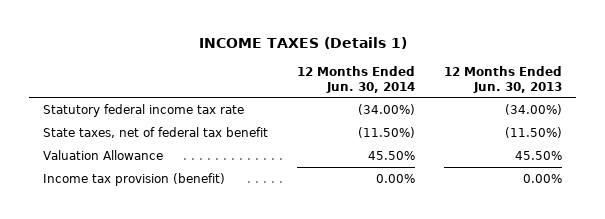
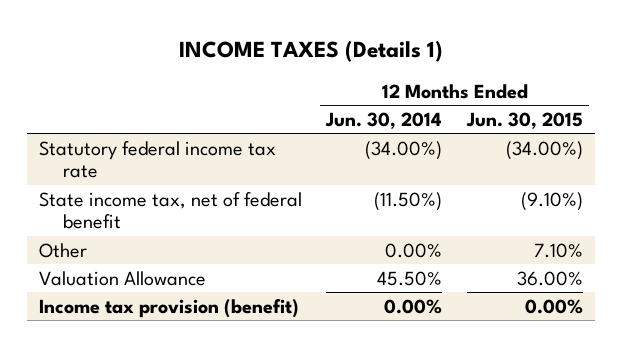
[443,65,562,93] 12 Months Ended Jun. 30, 2013 -> none
none -> [465,111,583,129] Jun. 30, 2015
[43,126,269,138] State taxes, net of federal tax benefit -> [38,191,302,230] State income tax, net of federal benefit
none -> [38,242,87,258] Other

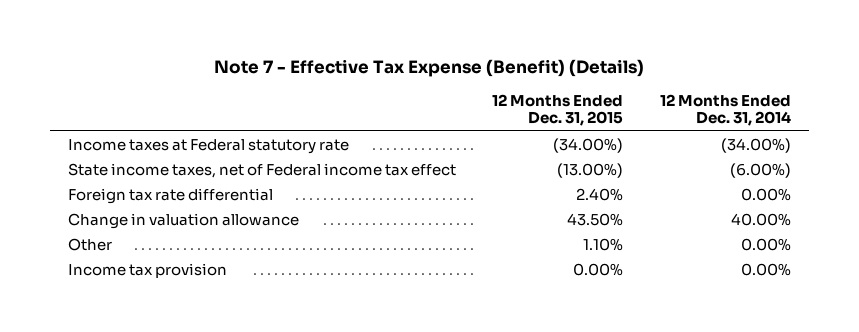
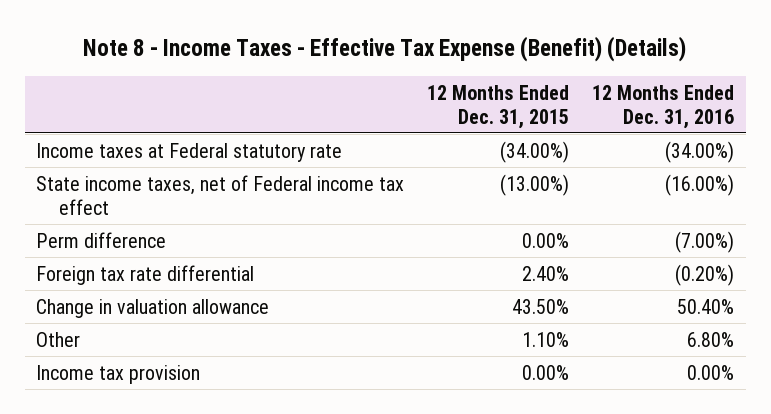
[214,58,645,77] Note 7 - Effective Tax Expense (Benefit) (Details) -> [83,35,687,62] Note 8 - Income Taxes - Effective Tax Expense (Benefit) (Details)
[659,93,791,127] 12 Months Ended Dec. 31, 2014 -> none
none -> [592,84,735,129] 12 Months Ended Dec. 31, 2016
none -> [36,231,167,248] Perm difference

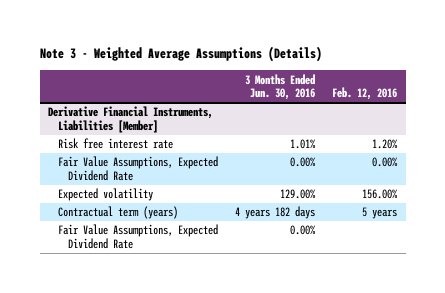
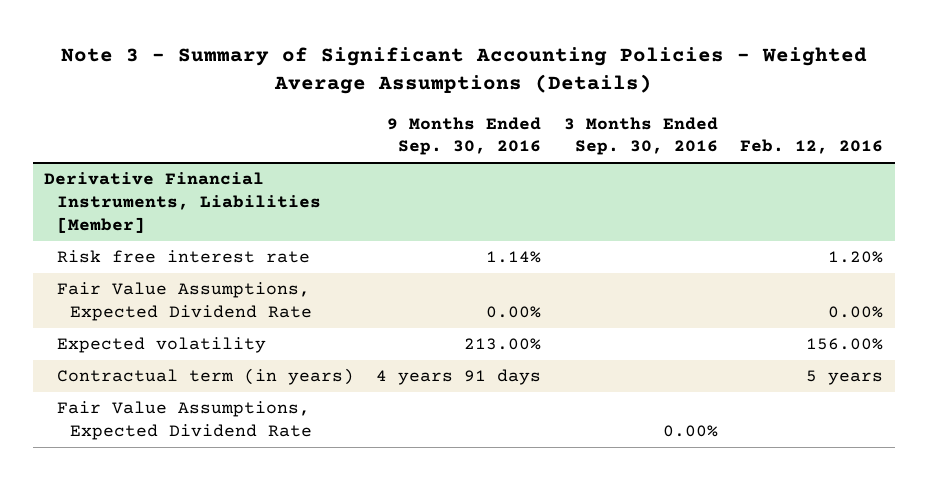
[39,46,322,63] Note 3 - Weighted Average Assumptions (Details) -> [60,46,867,95] Note 3 - Summary of Significant Accounting Policies - Weighted Average Assumptions (Details)
[245,73,316,101] 3 Months Ended Jun. 30, 2016 -> none
none -> [387,116,542,156] 9 Months Ended Sep. 30, 2016
none -> [563,116,718,156] 3 Months Ended Sep. 30, 2016
[58,206,179,220] Contractual term (years) -> [56,368,354,386] Contractual term (in years)

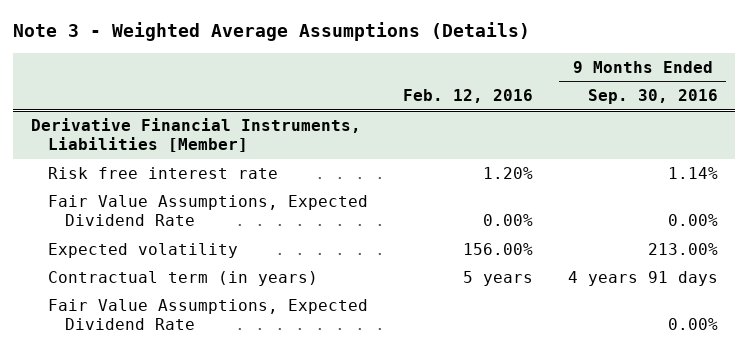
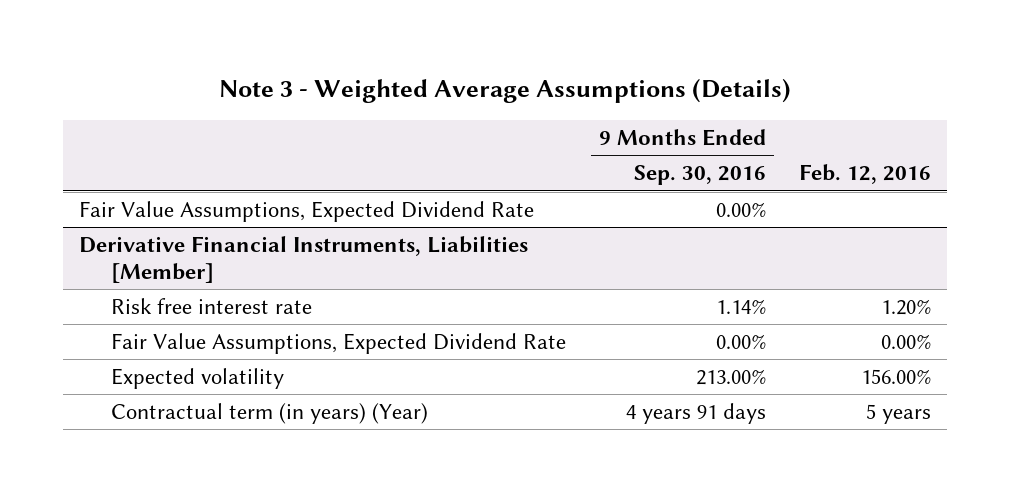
none -> [78,200,534,222] Fair Value Assumptions, Expected Dividend Rate
[47,298,368,331] Fair Value Assumptions, Expected Dividend Rate -> none
[47,270,318,286] Contractual term (in years) -> [111,402,429,424] Contractual term (in years) (Year)

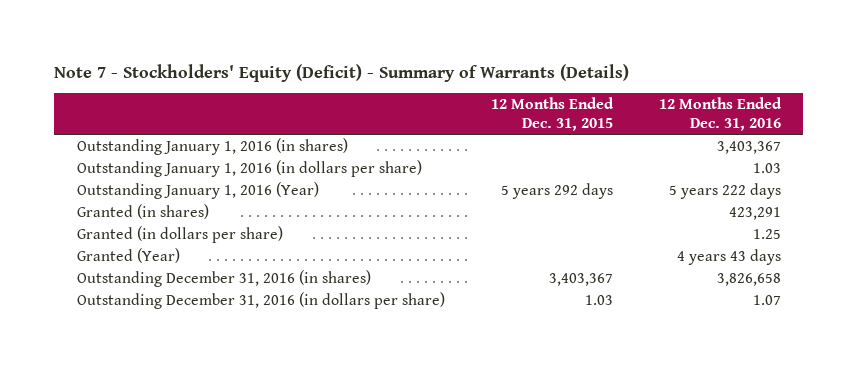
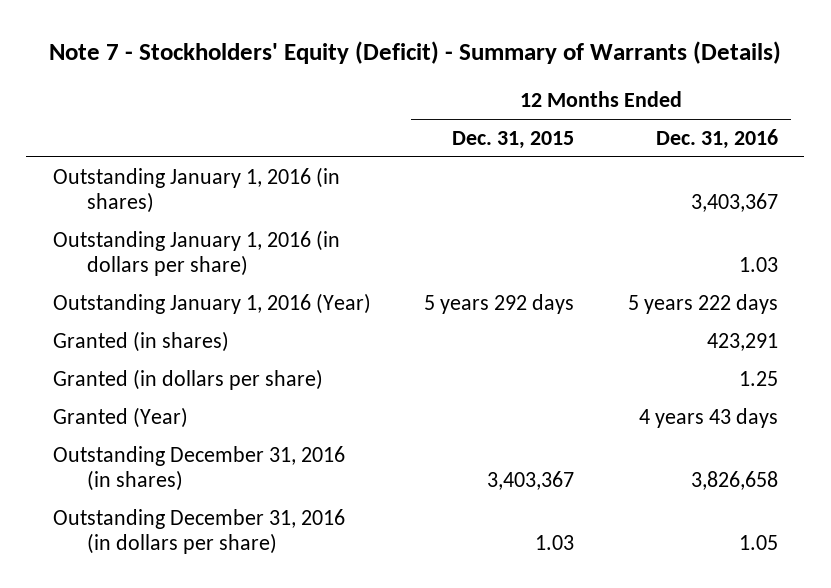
[752,294,781,305] 1.07 -> [738,535,778,551] 1.05

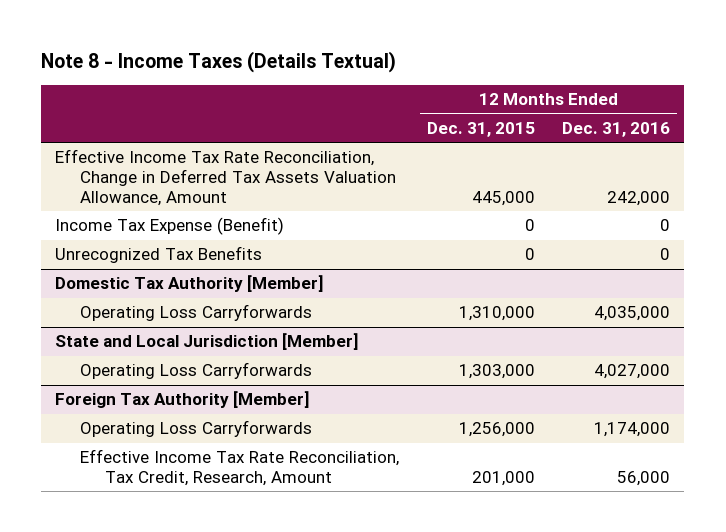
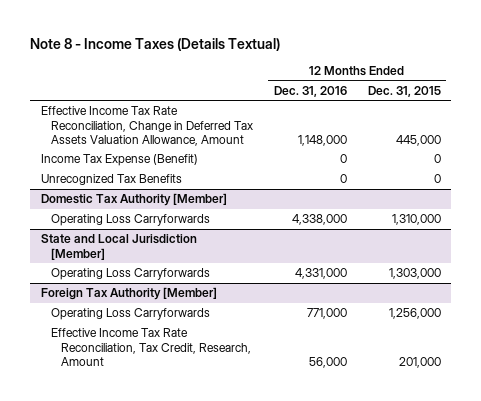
[607,190,671,206] 242,000 -> [297,134,347,146] 1,148,000
[594,306,671,322] 4,035,000 -> [291,214,347,226] 4,338,000
[594,364,671,380] 4,027,000 -> [294,268,347,280] 4,331,000
[594,422,671,438] 1,174,000 -> [306,308,347,320] 771,000

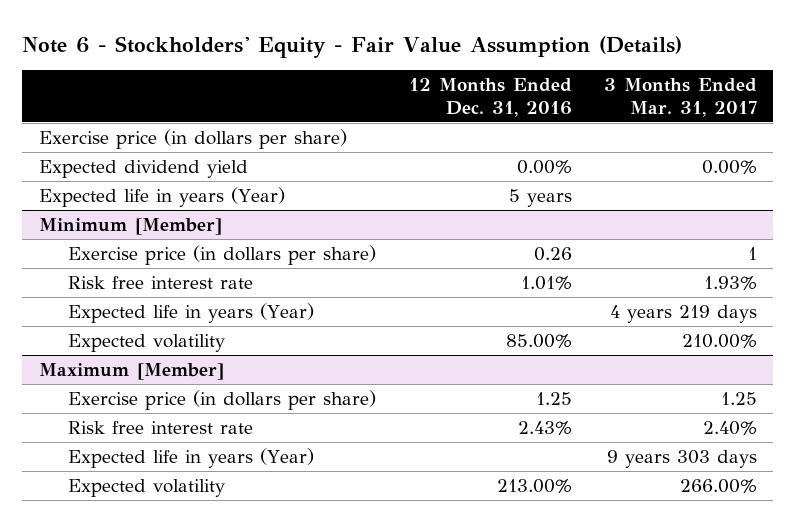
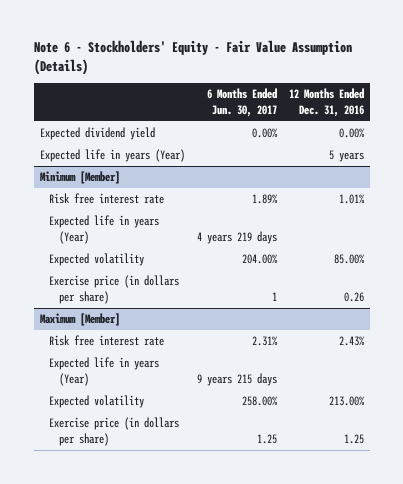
[604,78,758,117] 3 Months Ended Mar. 31, 2017 -> none
none -> [206,88,277,117] 6 Months Ended Jun. 30, 2017
[38,129,347,150] Exercise price (in dollars per share) -> none
[68,245,377,266] Exercise price (in dollars per share) -> [49,275,180,304] Exercise price (in dollars per share)
[68,390,377,411] Exercise price (in dollars per share) -> [49,417,180,446] Exercise price (in dollars per share)

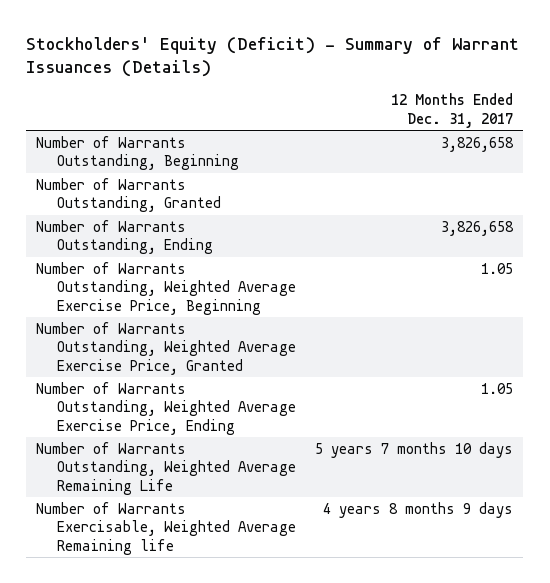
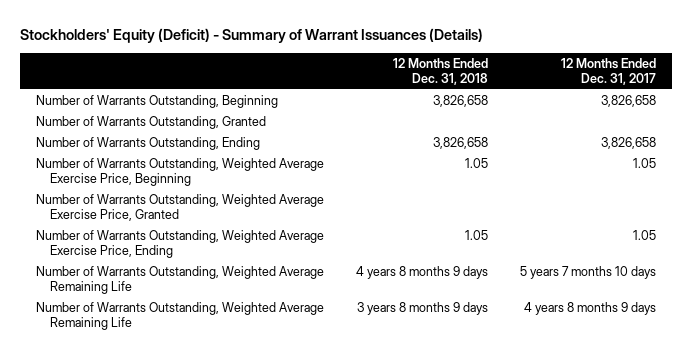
none -> [393,57,489,86] 12 Months Ended Dec. 31, 2018
[36,501,296,555] Number of Warrants Exercisable, Weighted Average Remaining life -> [36,302,325,331] Number of Warrants Outstanding, Weighted Average Remaining Life

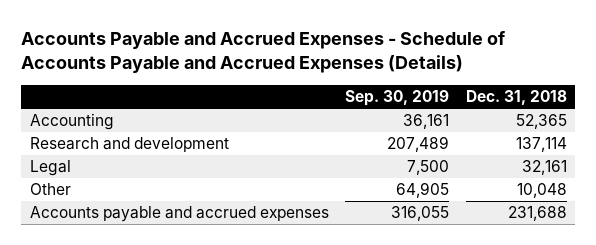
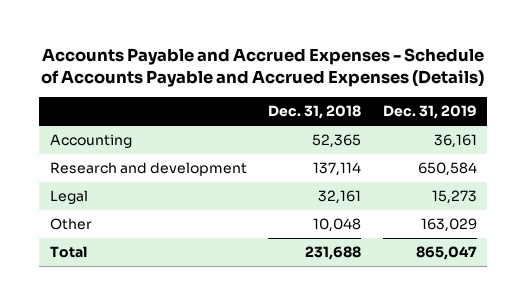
[345,90,450,107] Sep. 30, 2019 -> none
none -> [382,105,477,120] Dec. 31, 2019
[29,206,329,223] Accounts payable and accrued expenses -> [49,246,87,259] Total

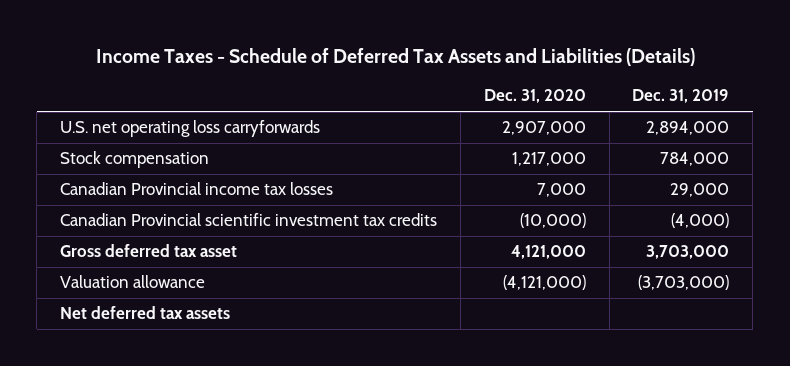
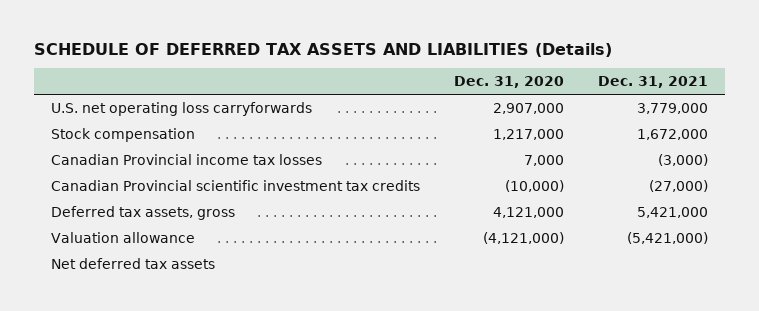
[95,48,695,67] Income Taxes - Schedule of Deferred Tax Assets and Liabilities (Details) -> [33,42,612,57] SCHEDULE OF DEFERRED TAX ASSETS AND LIABILITIES (Details)
[632,89,730,104] Dec. 31, 2019 -> none
none -> [597,76,708,89] Dec. 31, 2021
[60,244,238,258] Gross deferred tax asset -> [50,206,235,221] Deferred tax assets, gross

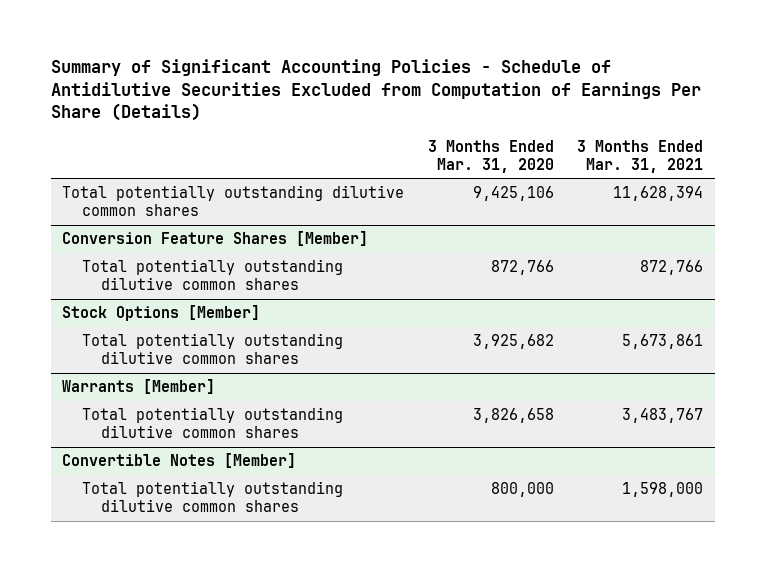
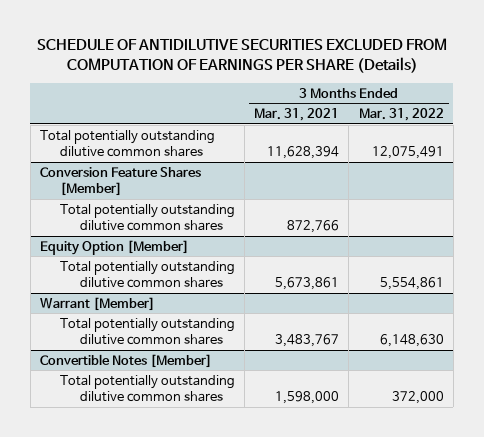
[50,59,701,122] Summary of Significant Accounting Policies - Schedule of Antidilutive Securities Excluded from Computation of Earnings Per Share (Details) -> [36,38,447,74] SCHEDULE OF ANTIDILUTIVE SECURITIES EXCLUDED FROM COMPUTATION OF EARNINGS PER SHARE (Details)
[427,140,554,173] 3 Months Ended Mar. 31, 2020 -> none
none -> [358,108,444,122] Mar. 31, 2022
[62,305,261,322] Stock Options [Member] -> [39,239,189,255] Equity Option [Member]
[62,379,216,395] Warrants [Member] -> [39,296,155,311] Warrant [Member]

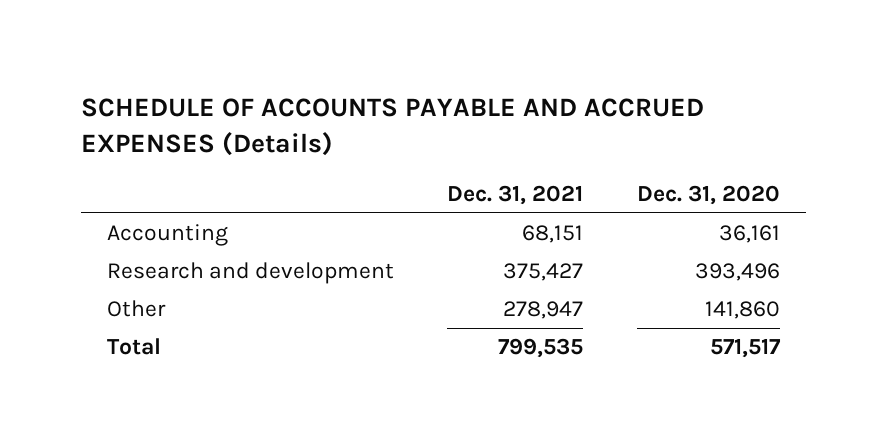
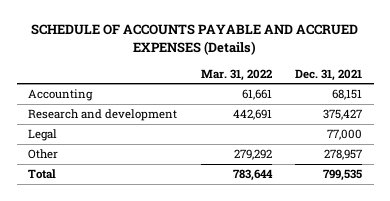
[636,185,780,206] Dec. 31, 2020 -> none
none -> [200,68,272,81] Mar. 31, 2022
none -> [28,128,58,141] Legal
[503,301,584,320] 278,947 -> [324,148,363,160] 278,957

